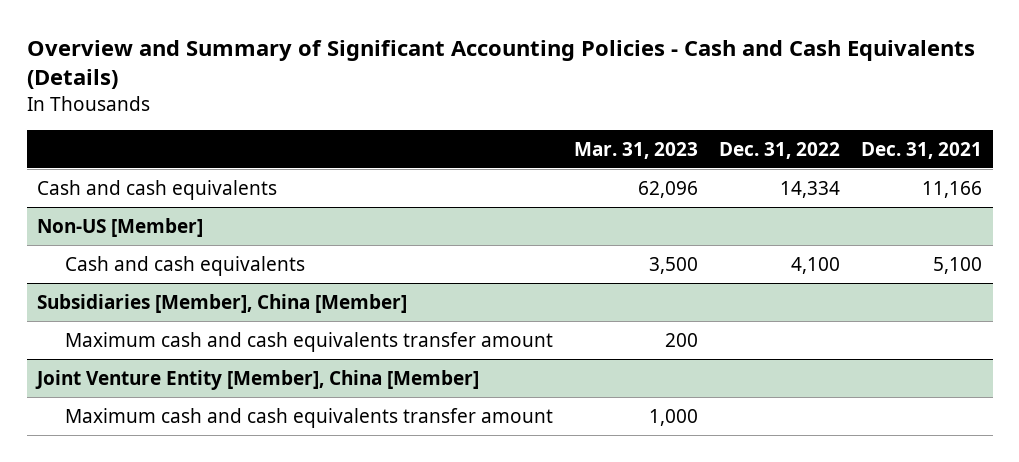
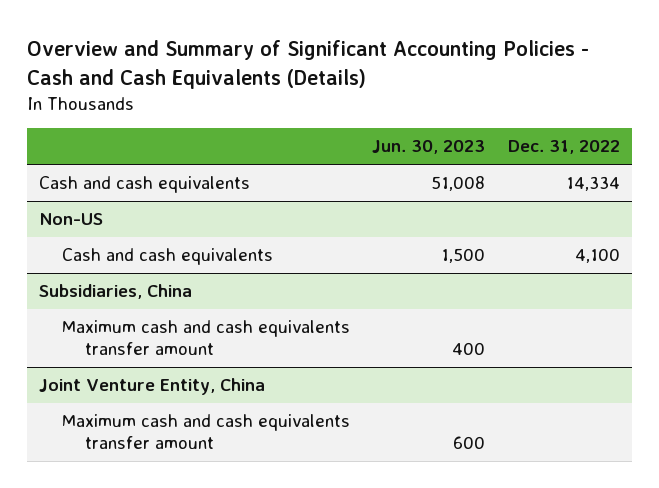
[574,141,699,159] Mar. 31, 2023 -> none
[861,141,983,159] Dec. 31, 2021 -> none
none -> [372,140,486,155] Jun. 30, 2023
[37,217,204,237] Non-US [Member] -> [38,213,103,226] Non-US
[37,293,408,313] Subsidiaries [Member], China [Member] -> [38,284,192,300] Subsidiaries, China
[35,369,480,390] Joint Venture Entity [Member], China [Member] -> [38,378,265,396] Joint Venture Entity, China

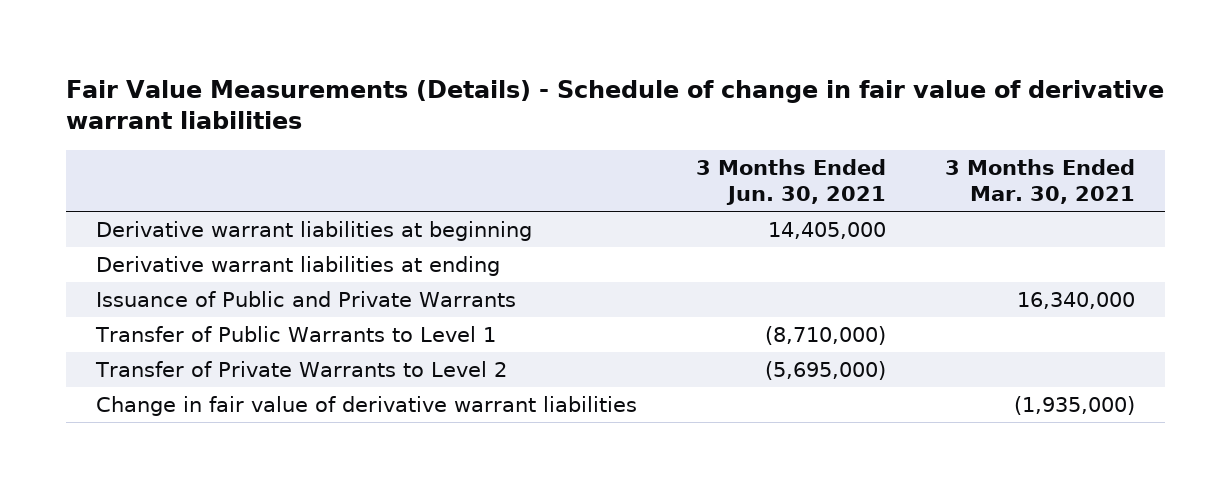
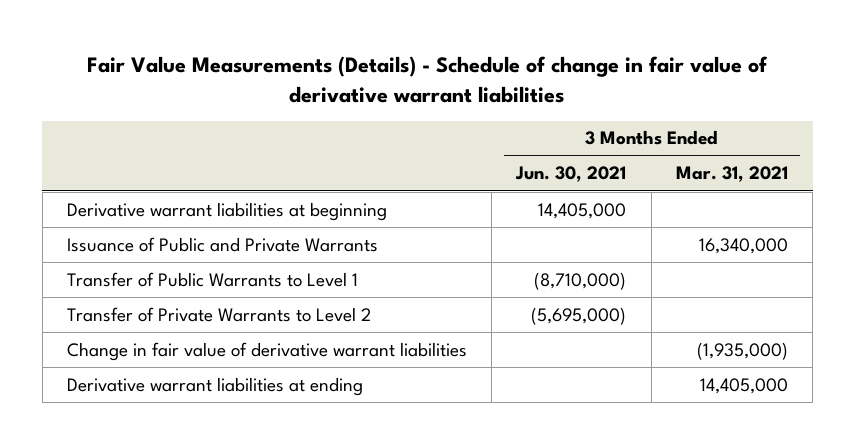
[945,158,1136,205] 3 Months Ended Mar. 30, 2021 -> none
none -> [675,166,788,183] Mar. 31, 2021
[95,255,500,276] Derivative warrant liabilities at ending -> [66,376,363,396] Derivative warrant liabilities at ending

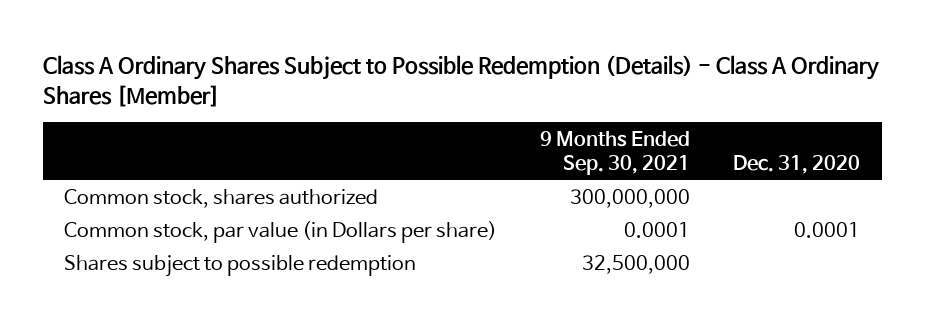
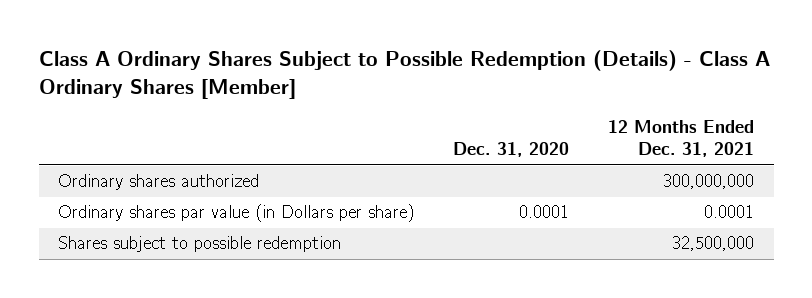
[540,130,691,175] 9 Months Ended Sep. 30, 2021 -> none
none -> [608,120,755,158] 12 Months Ended Dec. 31, 2021
[64,188,379,208] Common stock, shares authorized -> [58,174,260,191] Ordinary shares authorized
[64,220,498,243] Common stock, par value (in Dollars per share) -> [58,204,415,223] Ordinary shares par value (in Dollars per share)

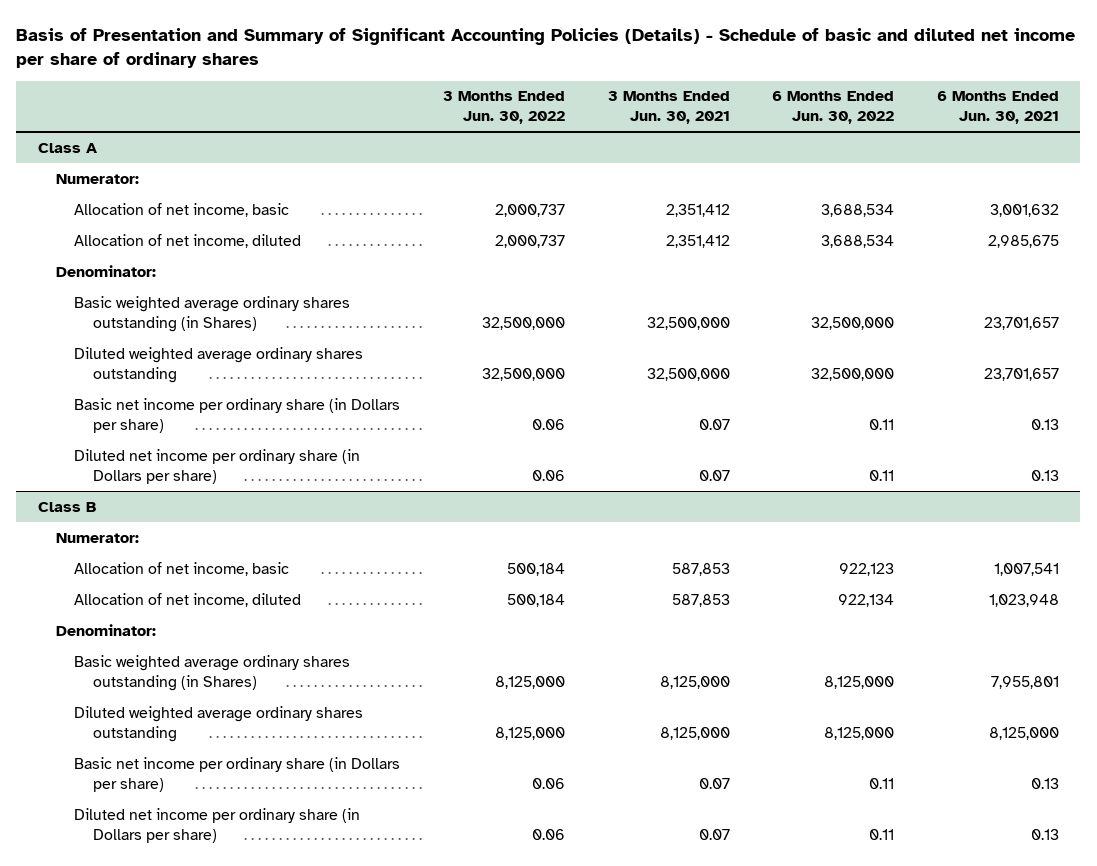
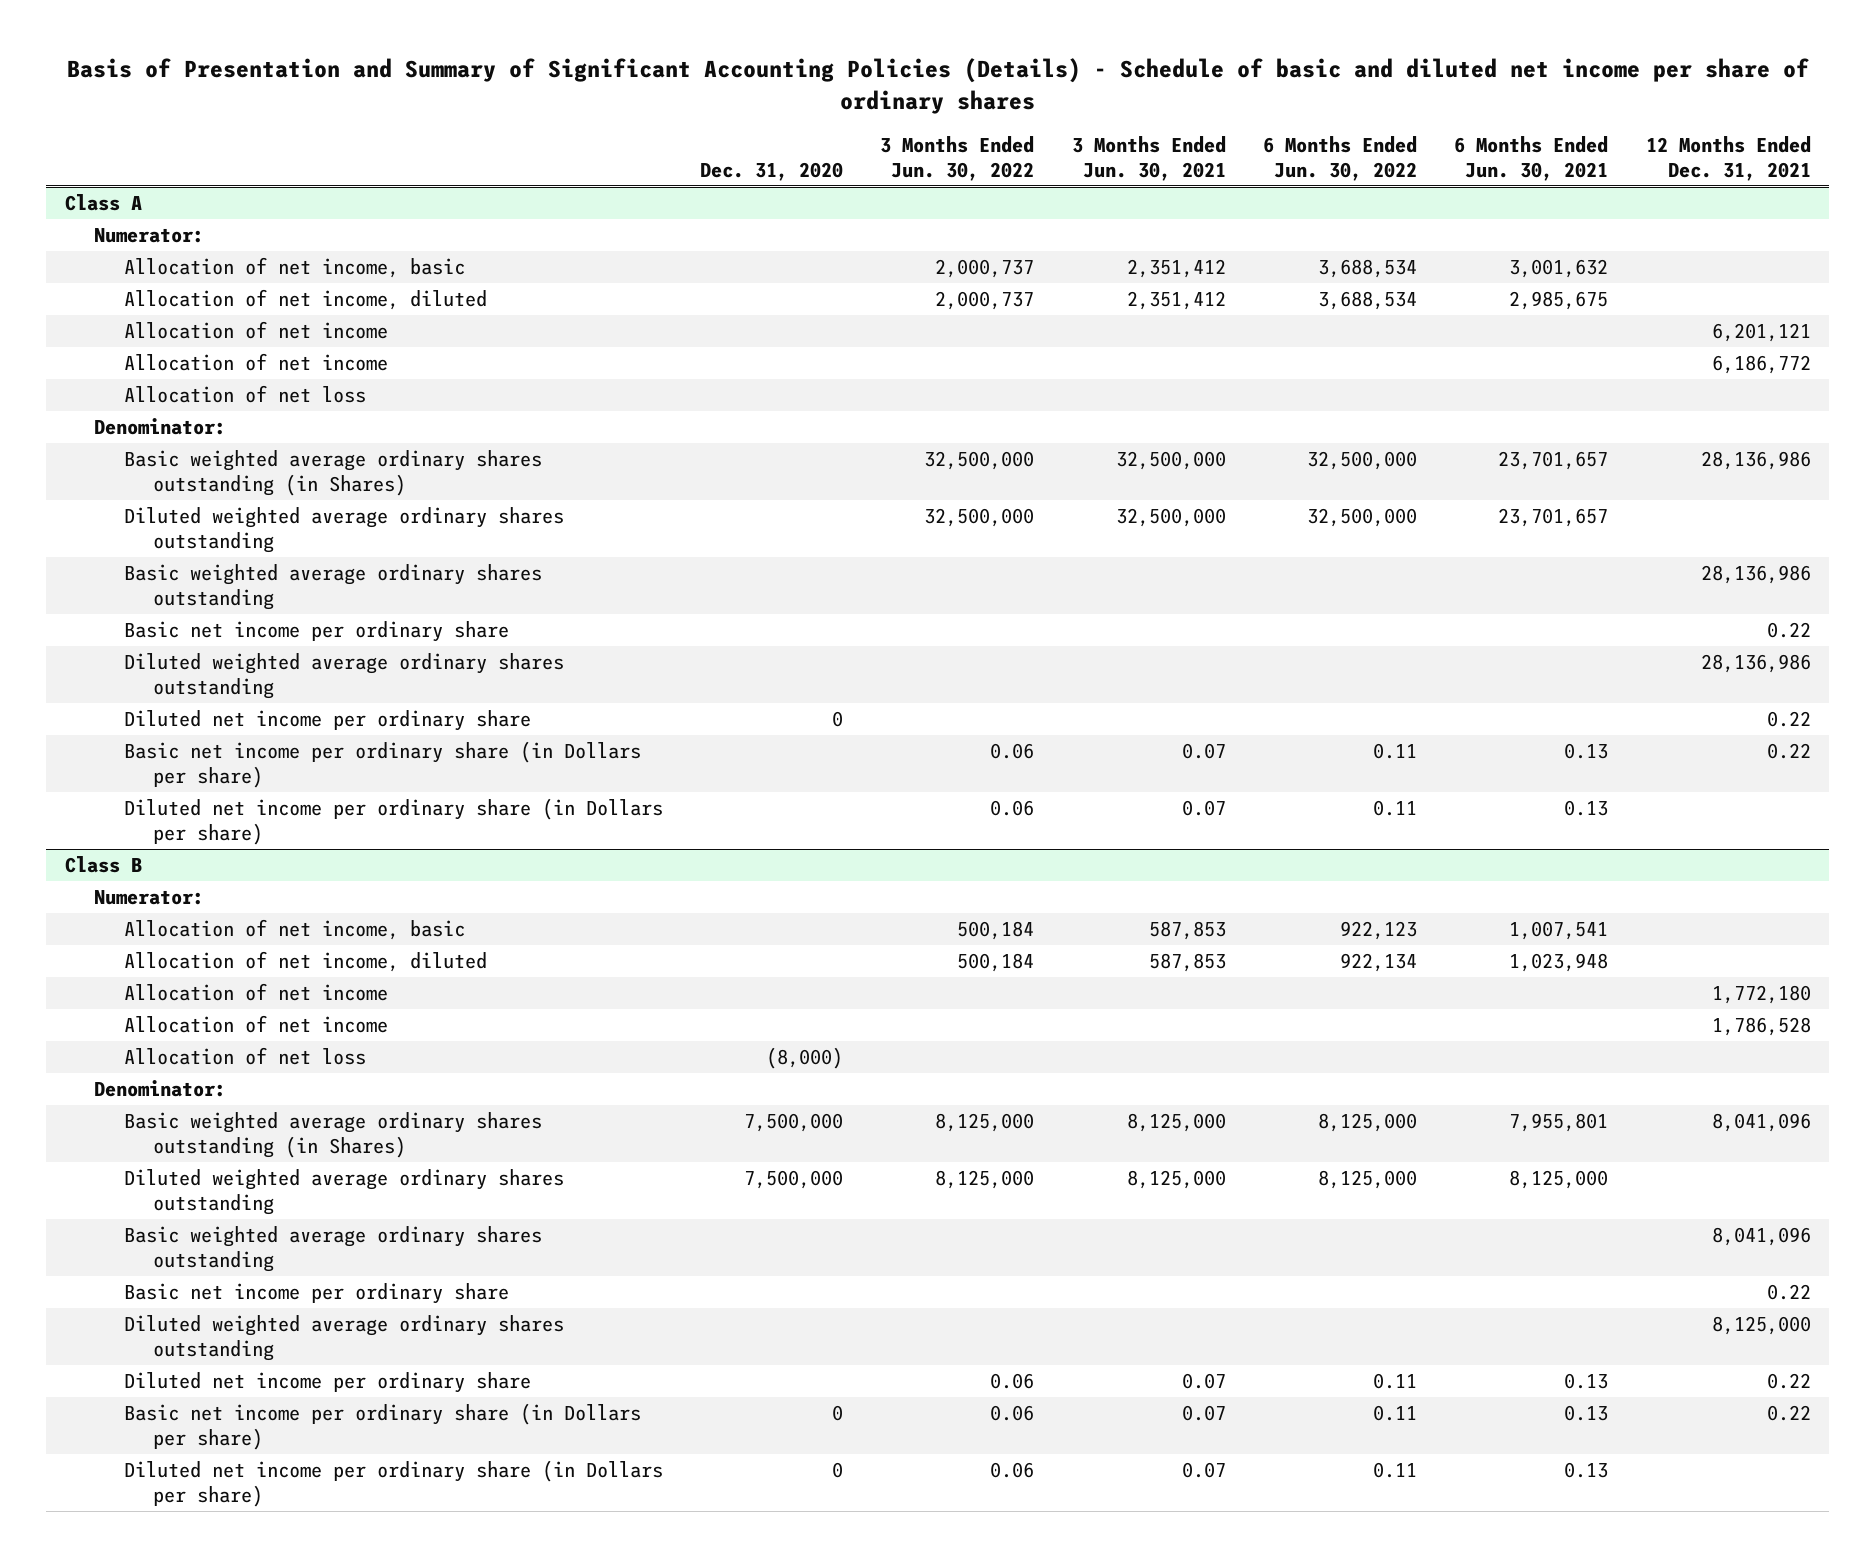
none -> [700,161,844,181] Dec. 31, 2020
none -> [1645,135,1811,181] 12 Months Ended Dec. 31, 2021
none -> [123,321,388,340] Allocation of net income
none -> [123,353,388,372] Allocation of net income
none -> [123,385,366,404] Allocation of net loss
none -> [123,564,542,611] Basic weighted average ordinary shares outstanding
none -> [123,621,509,643] Basic net income per ordinary share
none -> [123,653,564,700] Diluted weighted average ordinary shares outstanding
none -> [123,710,531,732] Diluted net income per ordinary share
none -> [123,983,388,1002] Allocation of net income
none -> [123,1015,388,1034] Allocation of net income
none -> [123,1047,366,1066] Allocation of net loss
none -> [123,1226,542,1273] Basic weighted average ordinary shares outstanding
none -> [123,1283,509,1305] Basic net income per ordinary share
none -> [123,1315,564,1362] Diluted weighted average ordinary shares outstanding
none -> [123,1372,531,1394] Diluted net income per ordinary share

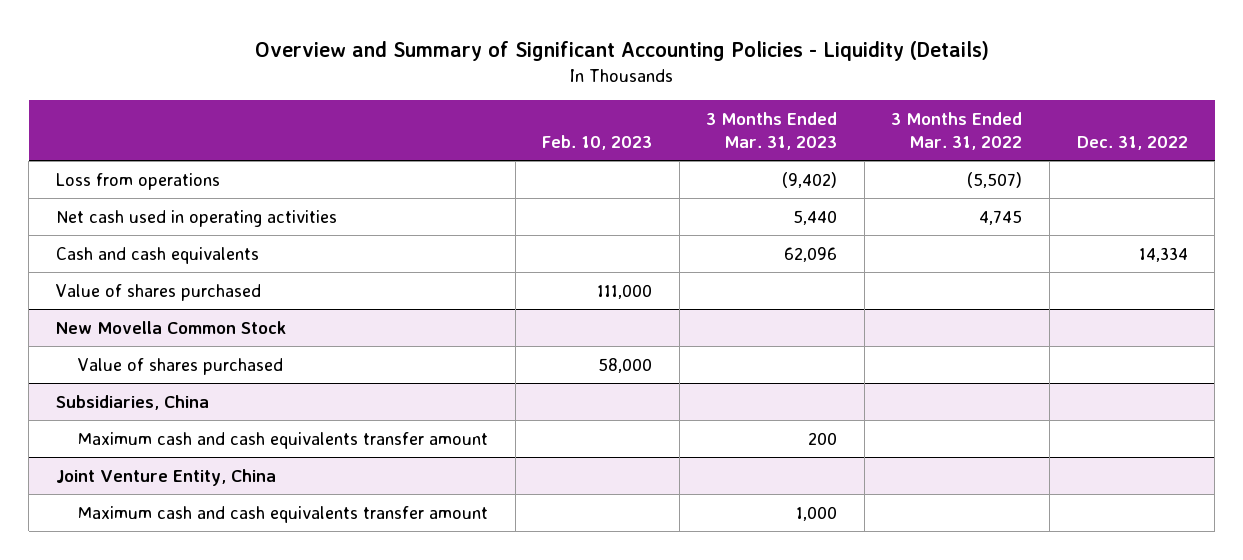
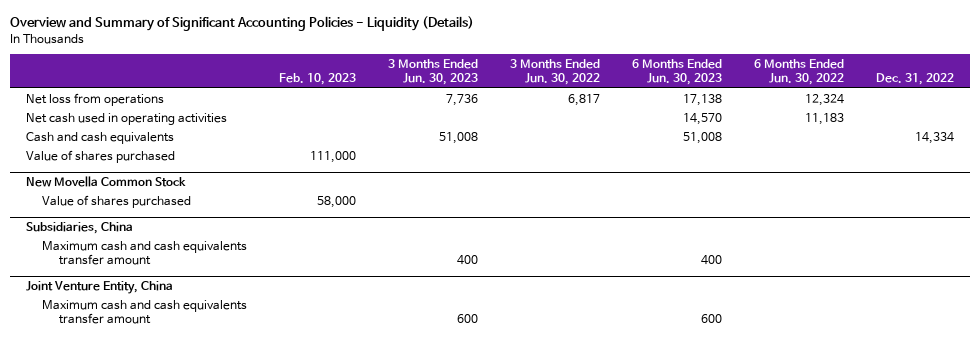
[706,111,838,150] 3 Months Ended Mar. 31, 2023 -> none
[891,111,1023,150] 3 Months Ended Mar. 31, 2022 -> none
none -> [388,58,479,86] 3 Months Ended Jun. 30, 2023
none -> [510,58,601,86] 3 Months Ended Jun. 30, 2022
none -> [632,58,723,86] 6 Months Ended Jun. 30, 2023
none -> [754,58,845,86] 6 Months Ended Jun. 30, 2022
[55,172,220,190] Loss from operations -> [25,92,164,106] Net loss from operations

